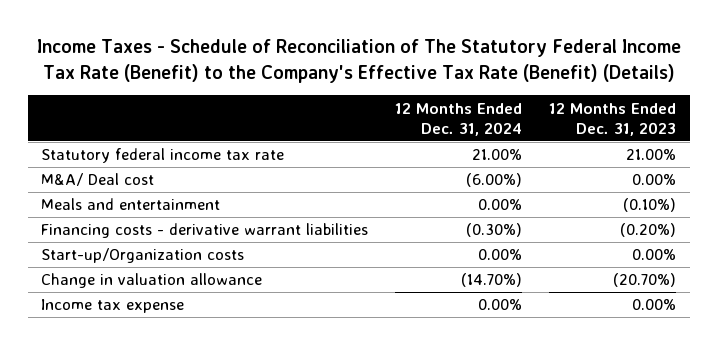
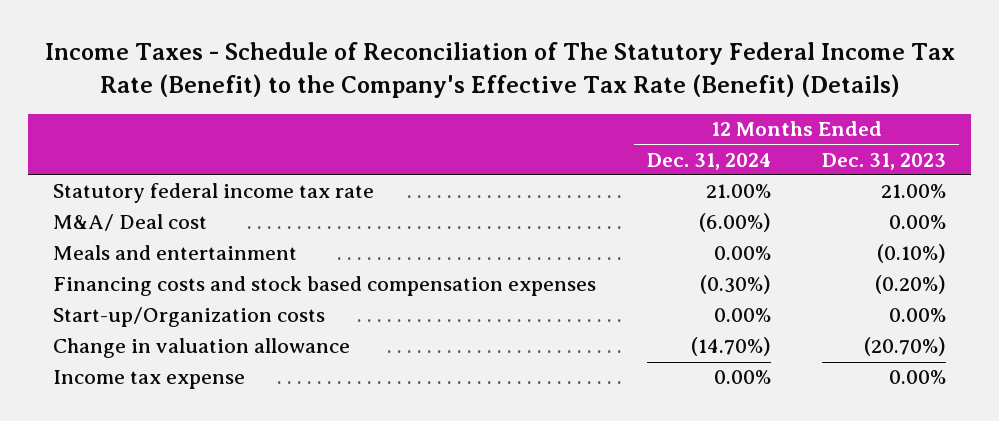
[41,223,369,239] Financing costs - derivative warrant liabilities -> [53,276,597,297] Financing costs and stock based compensation expenses

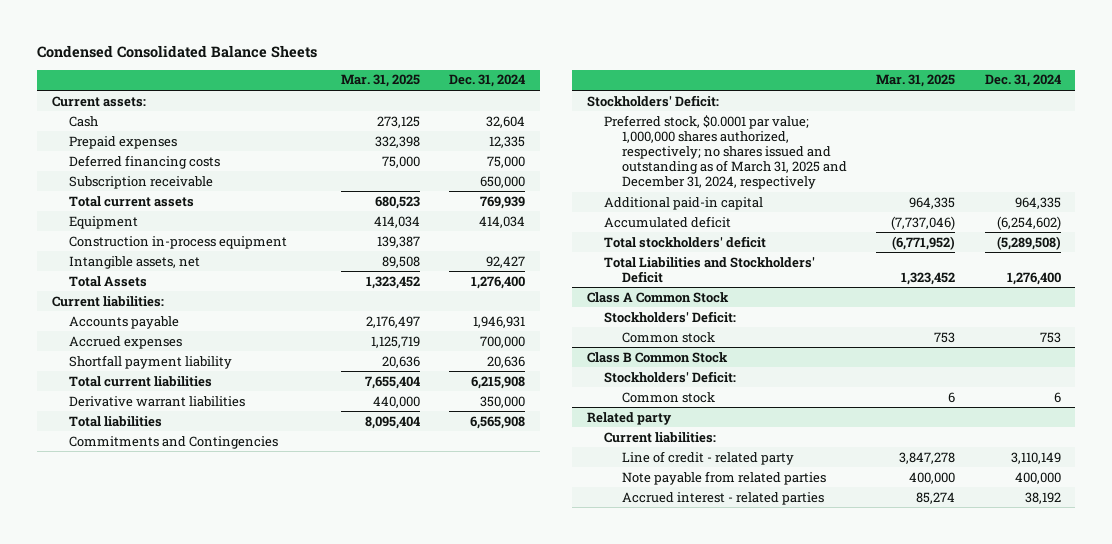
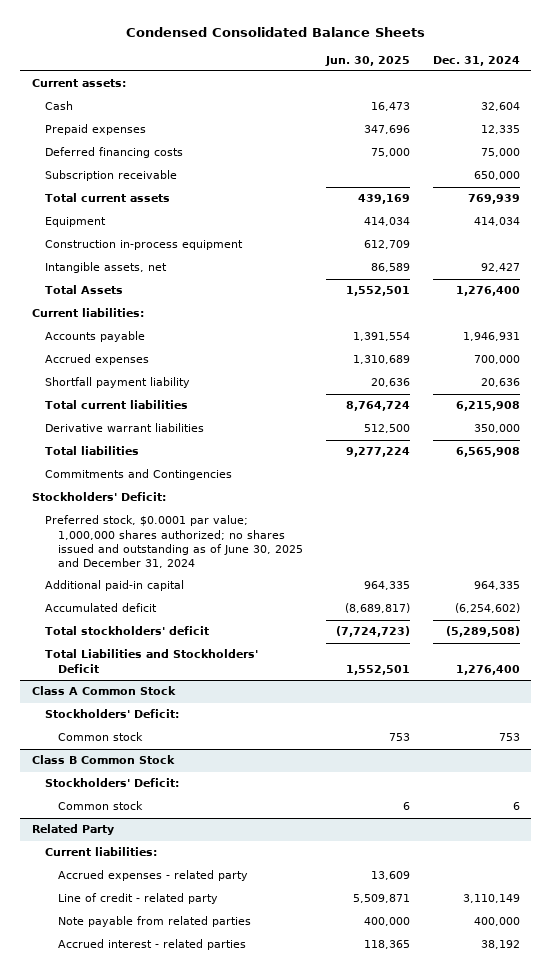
[341,74,421,88] Mar. 31, 2025 -> none
none -> [324,55,410,66] Jun. 30, 2025
[604,114,847,190] Preferred stock, $0.0001 par value; 1,000,000 shares authorized, respectively; no shares issued and outstanding as of March 31, 2025 and December 31, 2024, respectively -> [44,515,303,568] Preferred stock, $0.0001 par value; 1,000,000 shares authorized; no shares issued and outstanding as of June 30, 2025 and December 31, 2024
[586,411,672,425] Related party -> [31,824,114,836] Related Party
none -> [57,870,248,882] Accrued expenses - related party

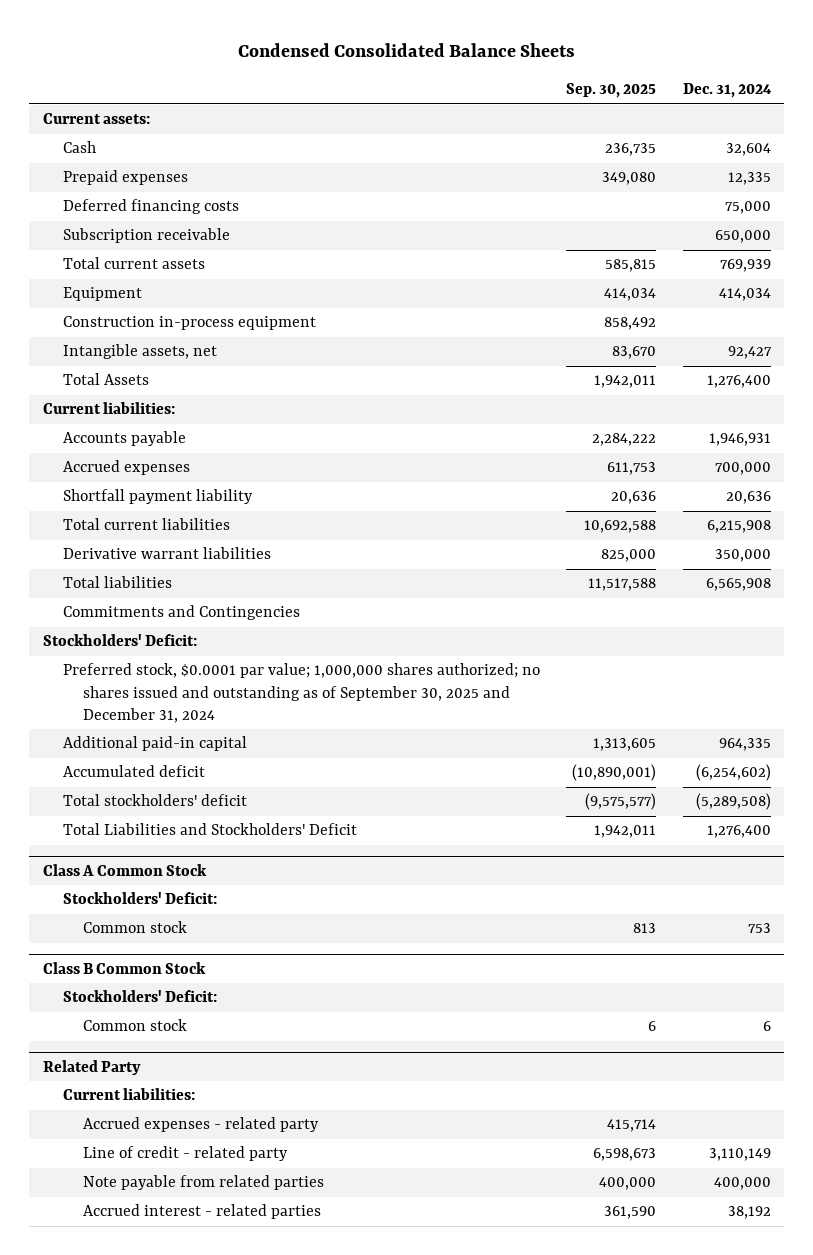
[324,55,410,66] Jun. 30, 2025 -> none
none -> [566,83,657,99] Sep. 30, 2025
[44,515,303,568] Preferred stock, $0.0001 par value; 1,000,000 shares authorized; no shares issued and outstanding as of June 30, 2025 and December 31, 2024 -> [62,663,540,723] Preferred stock, $0.0001 par value; 1,000,000 shares authorized; no shares issued and outstanding as of September 30, 2025 and December 31, 2024

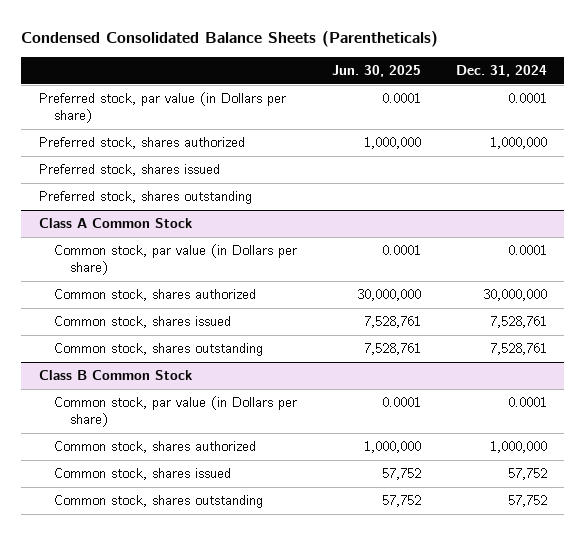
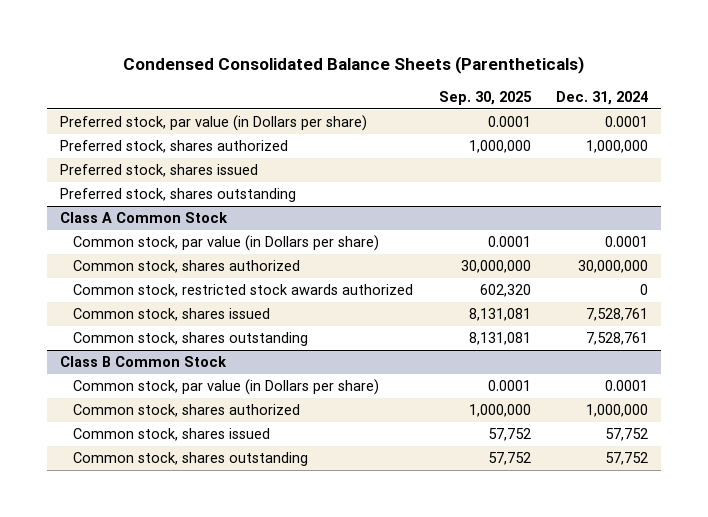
[332,64,422,77] Jun. 30, 2025 -> none
none -> [438,91,532,106] Sep. 30, 2025
none -> [73,284,414,298] Common stock, restricted stock awards authorized

